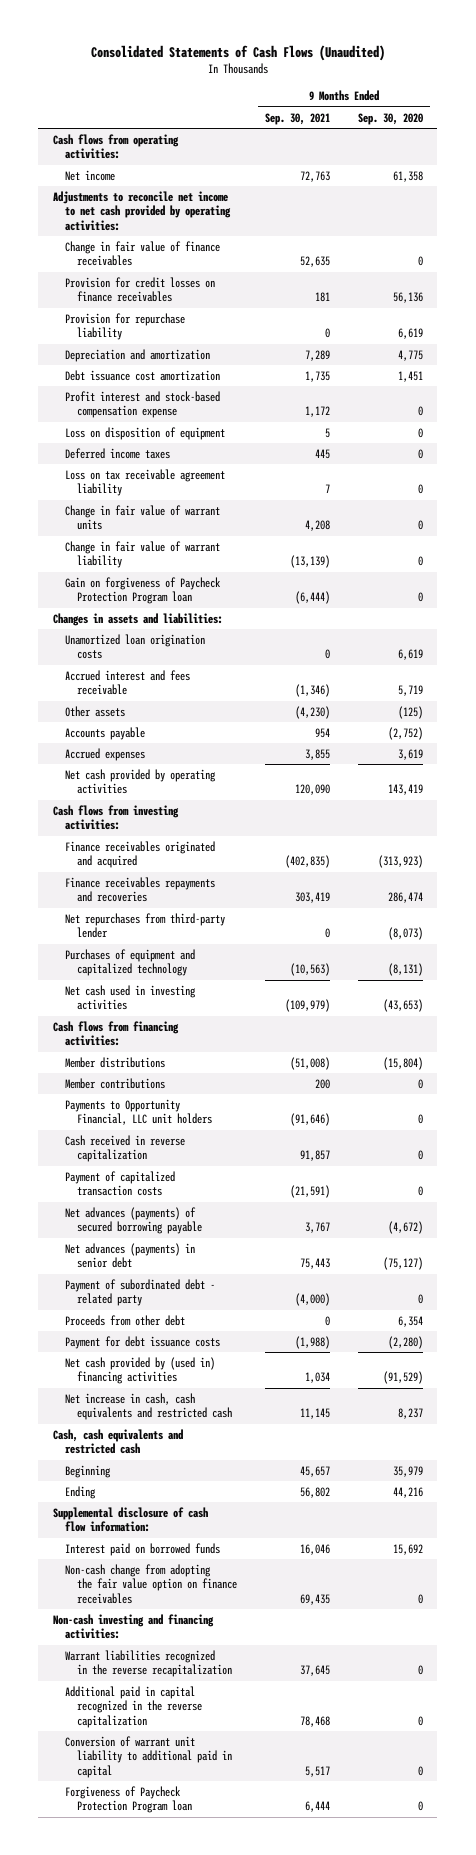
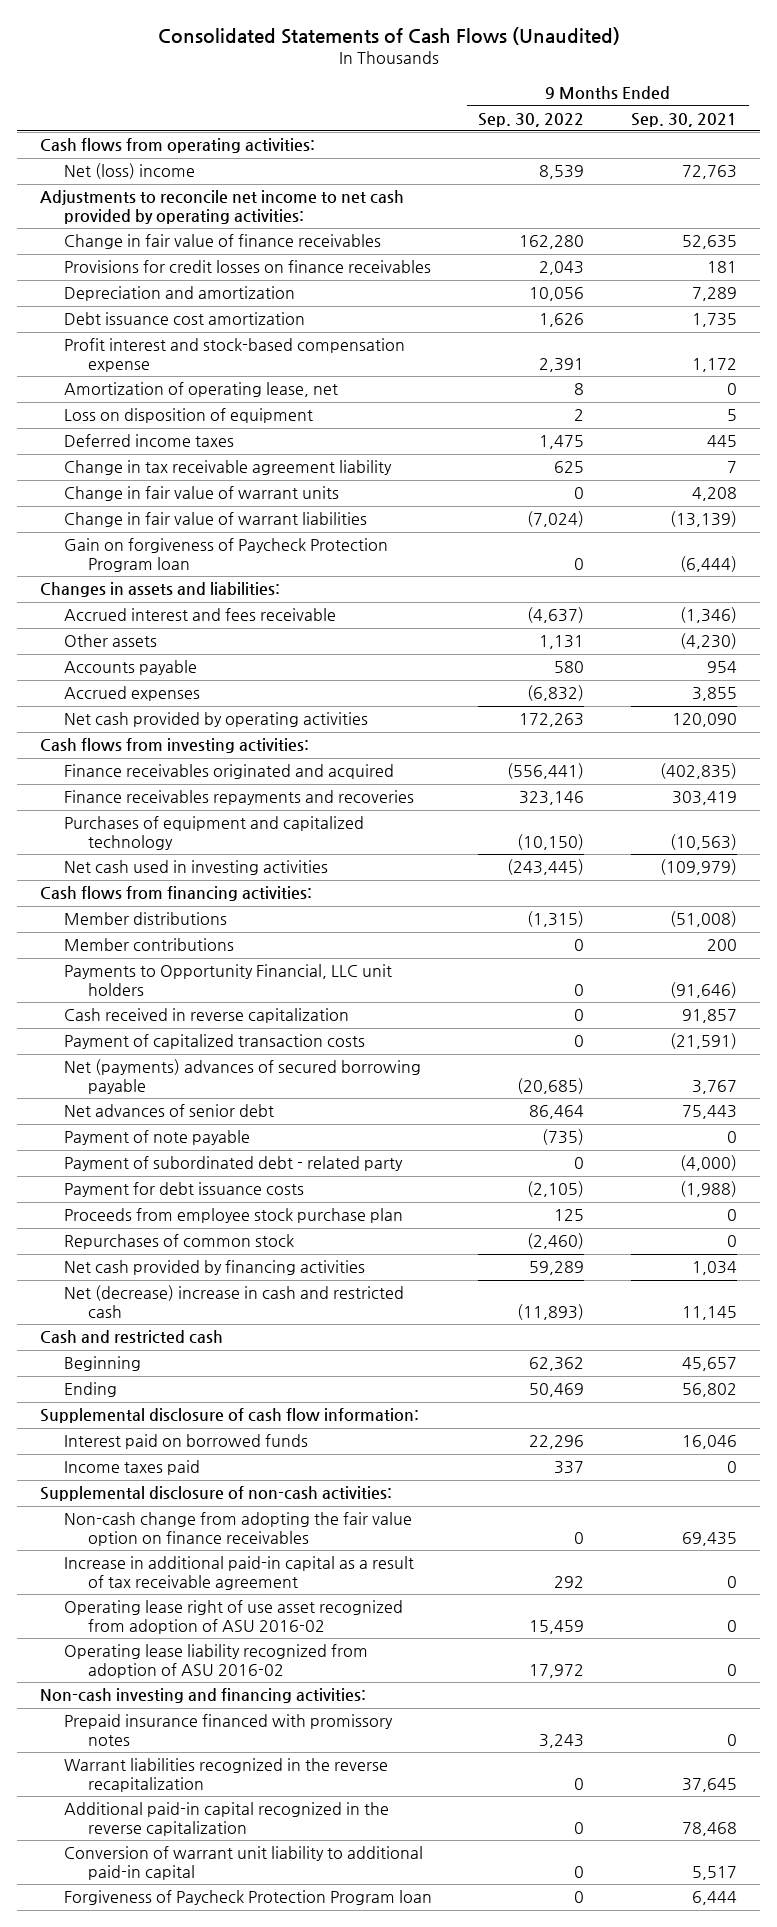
[358,112,424,125] Sep. 30, 2020 -> none
none -> [478,112,585,127] Sep. 30, 2022
[64,169,115,181] Net income -> [63,163,195,180] Net (loss) income
[64,312,185,341] Provision for repurchase liability -> none
[64,276,215,303] Provision for credit losses on finance receivables -> [63,260,431,274] Provisions for credit losses on finance receivables
none -> [63,382,338,398] Amortization of operating lease, net
[64,468,225,497] Loss on tax receivable agreement liability -> [63,460,392,476] Change in tax receivable agreement liability
[64,540,220,569] Change in fair value of warrant liability -> [63,512,367,528] Change in fair value of warrant liabilities
[64,633,205,660] Unamortized loan origination costs -> none
[64,912,225,939] Net repurchases from third-party lender -> none
[64,1206,202,1235] Net advances (payments) of secured borrowing payable -> [63,1059,421,1094] Net (payments) advances of secured borrowing payable
[64,1242,195,1269] Net advances (payments) in senior debt -> [63,1104,274,1118] Net advances of senior debt
none -> [63,1130,250,1146] Payment of note payable
[64,1314,185,1326] Proceeds from other debt -> none
none -> [63,1208,403,1224] Proceeds from employee stock purchase plan
none -> [63,1234,294,1250] Repurchases of common stock
[64,1356,215,1385] Net cash provided by (used in) financing activities -> [63,1260,365,1276] Net cash provided by financing activities
[64,1392,232,1421] Net increase in cash, cash equivalents and restricted cash -> [63,1285,404,1318] Net (decrease) increase in cash and restricted cash
[52,1428,183,1455] Cash, cash equivalents and restricted cash -> [40,1330,224,1345] Cash and restricted cash
none -> [63,1460,200,1476] Income taxes paid
none -> [40,1486,393,1502] Supplemental disclosure of non-cash activities:
none -> [63,1556,414,1590] Increase in additional paid-in capital as a result of tax receivable agreement
none -> [63,1600,403,1634] Operating lease right of use asset recognized from adoption of ASU 2016-02
none -> [63,1644,368,1678] Operating lease liability recognized from adoption of ASU 2016-02
none -> [63,1714,393,1746] Prepaid insurance financed with promissory notes
[64,1685,202,1728] Additional paid in capital recognized in the reverse capitalization -> [63,1802,389,1836] Additional paid-in capital recognized in the reverse capitalization
[64,1735,232,1778] Conversion of warrant unit liability to additional paid in capital -> [63,1846,423,1880] Conversion of warrant unit liability to additional paid-in capital

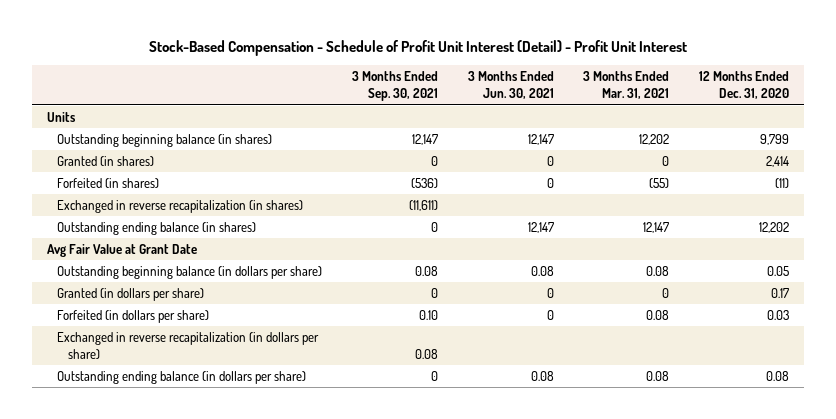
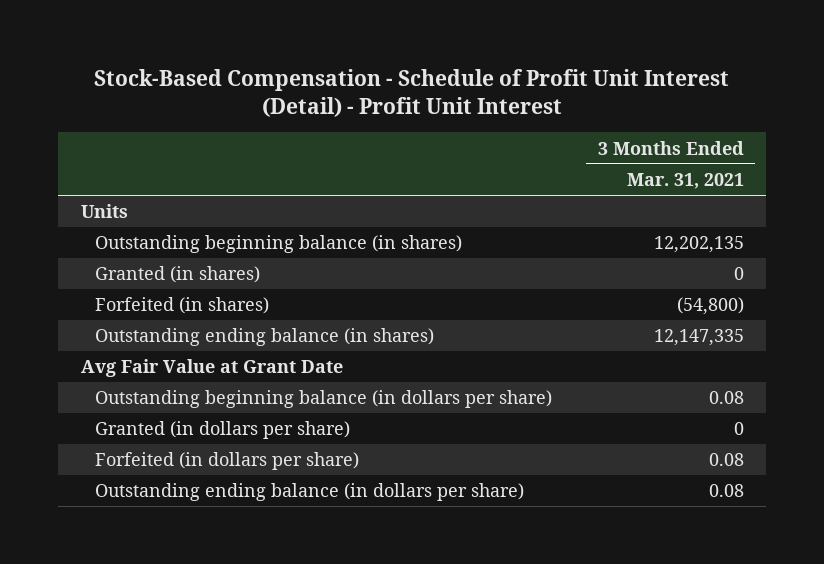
[351,71,438,102] 3 Months Ended Sep. 30, 2021 -> none
[467,71,554,100] 3 Months Ended Jun. 30, 2021 -> none
[699,71,790,100] 12 Months Ended Dec. 31, 2020 -> none
[639,133,670,145] 12,202 -> [653,236,744,254] 12,202,135
[57,199,304,213] Exchanged in reverse recapitalization (in shares) -> none
[649,177,670,188] (55) -> [676,297,744,316] (54,800)
[643,221,670,233] 12,147 -> [653,329,744,347] 12,147,335
[57,331,320,359] Exchanged in reverse recapitalization (in dollars per share) -> none

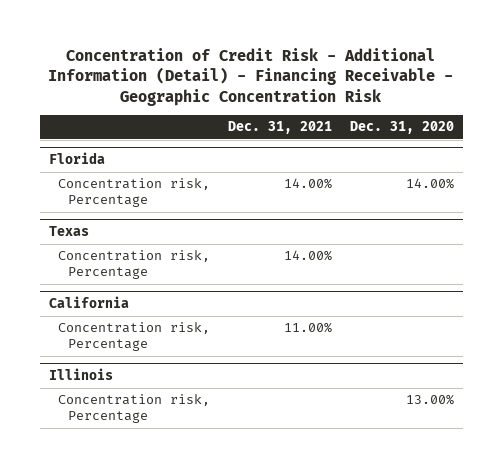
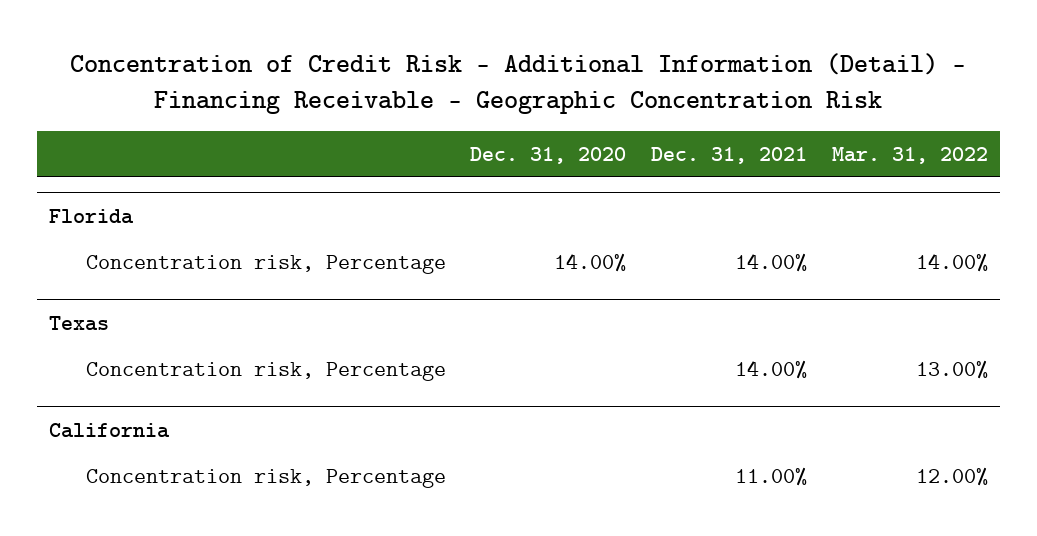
none -> [831,146,988,164] Mar. 31, 2022
[48,368,113,381] Illinois -> none
[58,394,211,424] Concentration risk, Percentage -> none

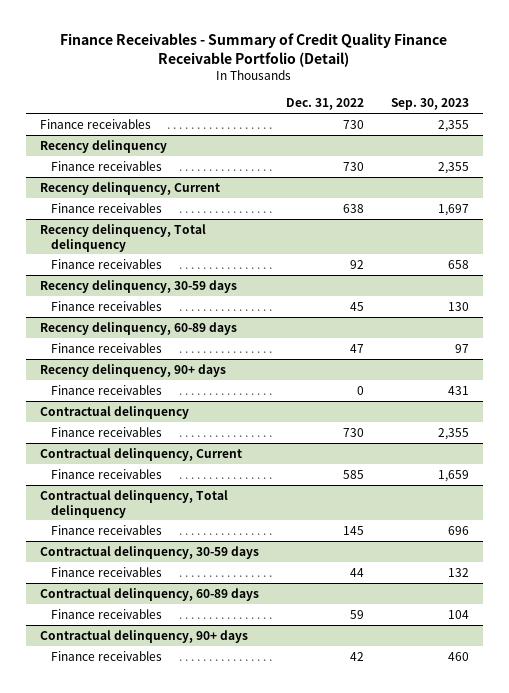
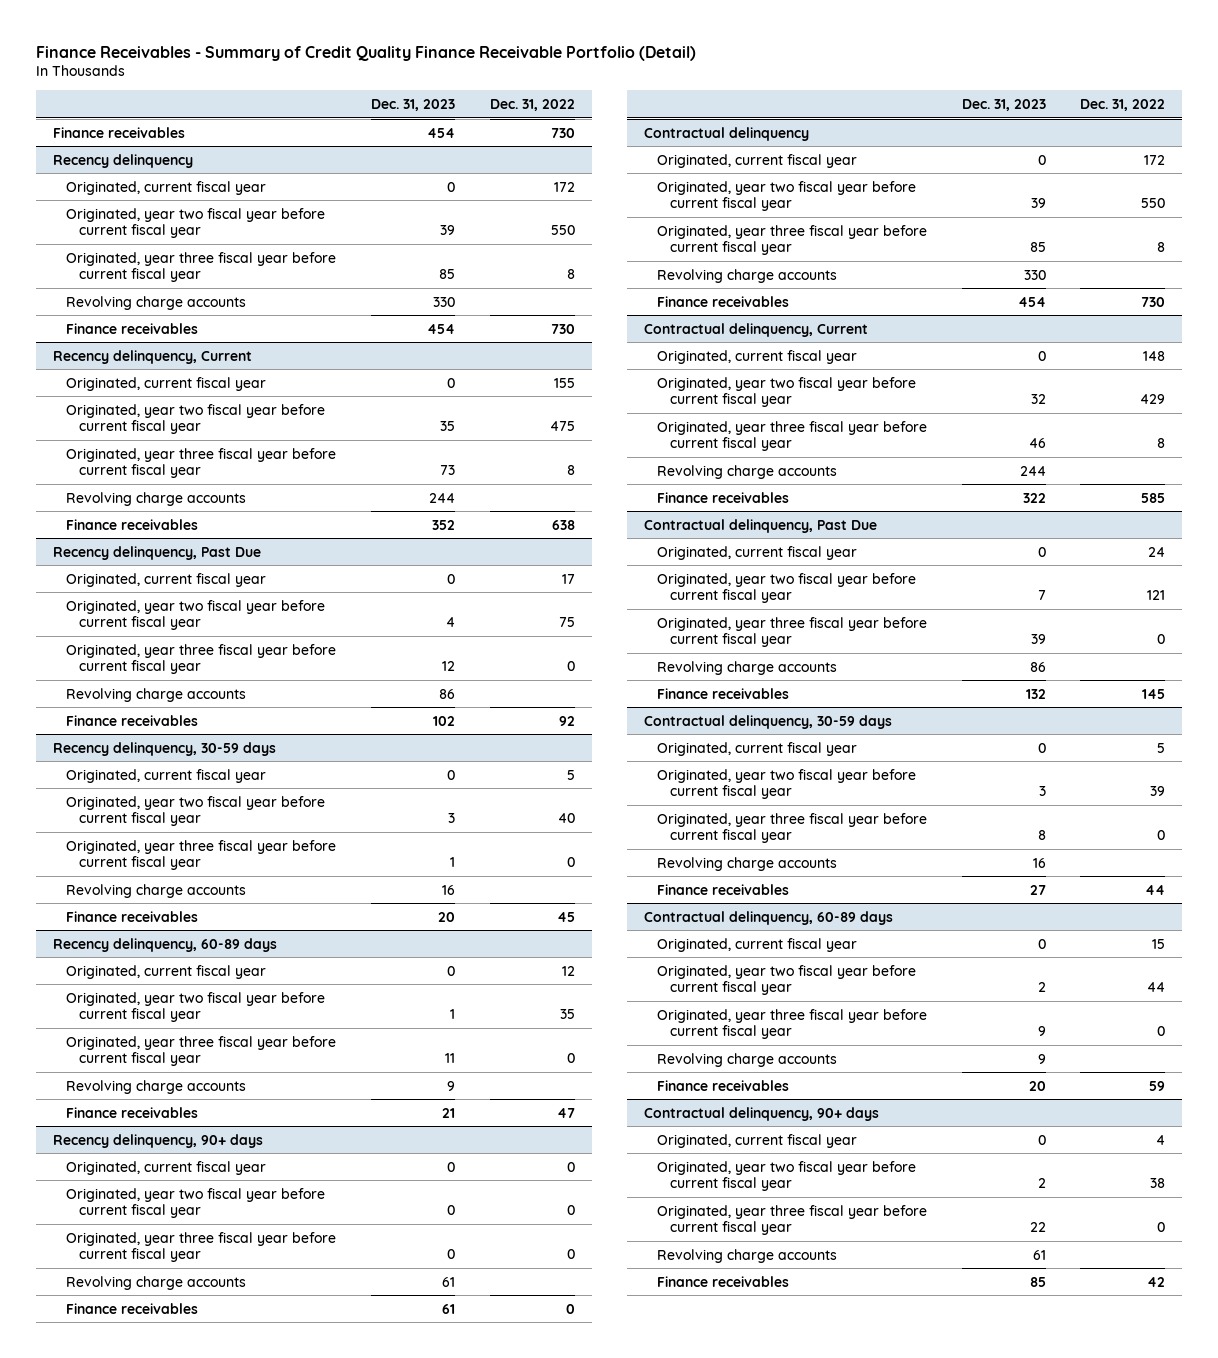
[391,98,470,111] Sep. 30, 2023 -> none
none -> [370,98,455,111] Dec. 31, 2023
none -> [66,180,267,195] Originated, current fiscal year
none -> [66,207,326,239] Originated, year two fiscal year before current fiscal year
none -> [66,251,337,283] Originated, year three fiscal year before current fiscal year
none -> [66,295,247,310] Revolving charge accounts
none -> [66,376,267,391] Originated, current fiscal year
none -> [66,403,326,435] Originated, year two fiscal year before current fiscal year
none -> [66,447,337,479] Originated, year three fiscal year before current fiscal year
none -> [66,491,247,506] Revolving charge accounts
[39,223,206,252] Recency delinquency, Total delinquency -> none
none -> [53,545,262,560] Recency delinquency, Past Due
none -> [66,572,267,587] Originated, current fiscal year
none -> [66,599,326,631] Originated, year two fiscal year before current fiscal year
none -> [66,643,337,675] Originated, year three fiscal year before current fiscal year
none -> [66,687,247,702] Revolving charge accounts
none -> [66,768,267,783] Originated, current fiscal year
none -> [66,795,326,827] Originated, year two fiscal year before current fiscal year
none -> [66,839,337,871] Originated, year three fiscal year before current fiscal year
none -> [66,883,247,898] Revolving charge accounts
none -> [66,964,267,979] Originated, current fiscal year
none -> [66,991,326,1023] Originated, year two fiscal year before current fiscal year
none -> [66,1035,337,1067] Originated, year three fiscal year before current fiscal year
none -> [66,1079,247,1094] Revolving charge accounts
none -> [66,1160,267,1175] Originated, current fiscal year
none -> [66,1187,326,1219] Originated, year two fiscal year before current fiscal year
none -> [66,1231,337,1263] Originated, year three fiscal year before current fiscal year
none -> [66,1275,247,1290] Revolving charge accounts
none -> [656,153,857,168] Originated, current fiscal year
none -> [656,180,916,212] Originated, year two fiscal year before current fiscal year
none -> [656,224,927,256] Originated, year three fiscal year before current fiscal year
none -> [656,268,837,283] Revolving charge accounts
none -> [656,349,857,364] Originated, current fiscal year
none -> [656,376,916,408] Originated, year two fiscal year before current fiscal year
none -> [656,420,927,452] Originated, year three fiscal year before current fiscal year
none -> [656,464,837,479] Revolving charge accounts
[39,489,228,518] Contractual delinquency, Total delinquency -> none
none -> [643,518,877,533] Contractual delinquency, Past Due
none -> [656,545,857,560] Originated, current fiscal year
none -> [656,572,916,604] Originated, year two fiscal year before current fiscal year
none -> [656,616,927,648] Originated, year three fiscal year before current fiscal year
none -> [656,660,837,675] Revolving charge accounts
none -> [656,741,857,756] Originated, current fiscal year
none -> [656,768,916,800] Originated, year two fiscal year before current fiscal year
none -> [656,812,927,844] Originated, year three fiscal year before current fiscal year
none -> [656,856,837,871] Revolving charge accounts
none -> [656,937,857,952] Originated, current fiscal year
none -> [656,964,916,996] Originated, year two fiscal year before current fiscal year
none -> [656,1008,927,1040] Originated, year three fiscal year before current fiscal year
none -> [656,1052,837,1067] Revolving charge accounts
none -> [656,1133,857,1148] Originated, current fiscal year
none -> [656,1160,916,1192] Originated, year two fiscal year before current fiscal year
none -> [656,1204,927,1236] Originated, year three fiscal year before current fiscal year
none -> [656,1248,837,1263] Revolving charge accounts

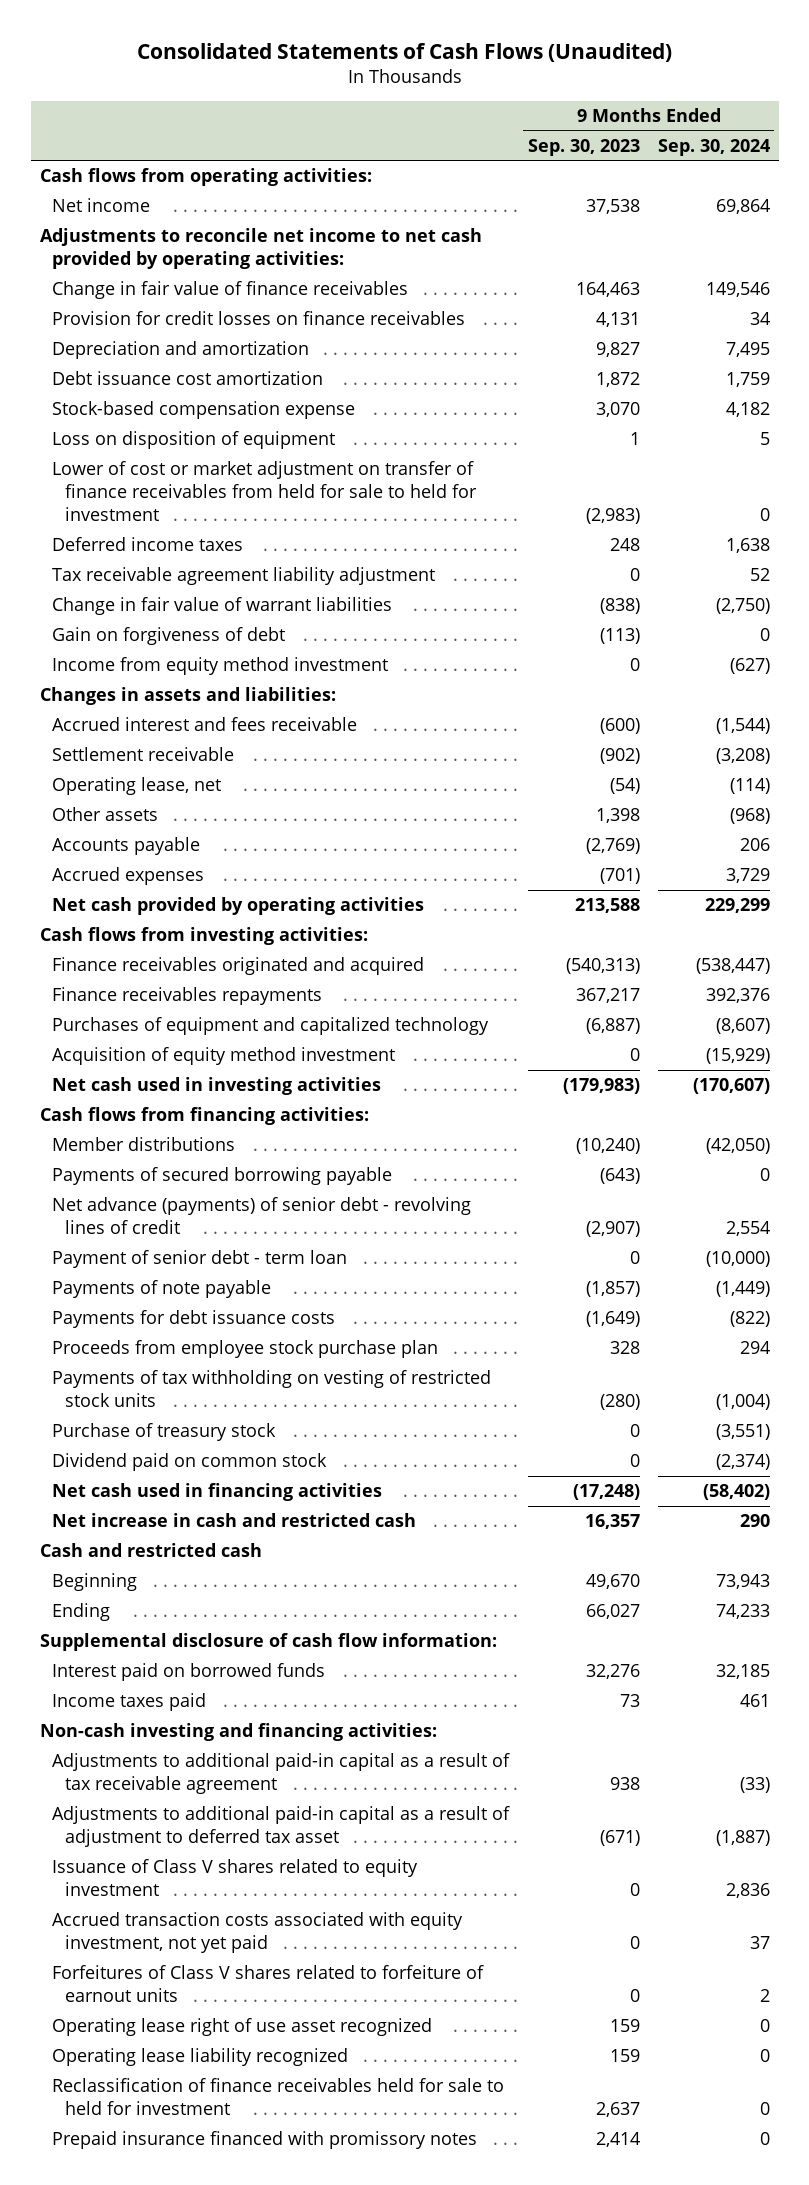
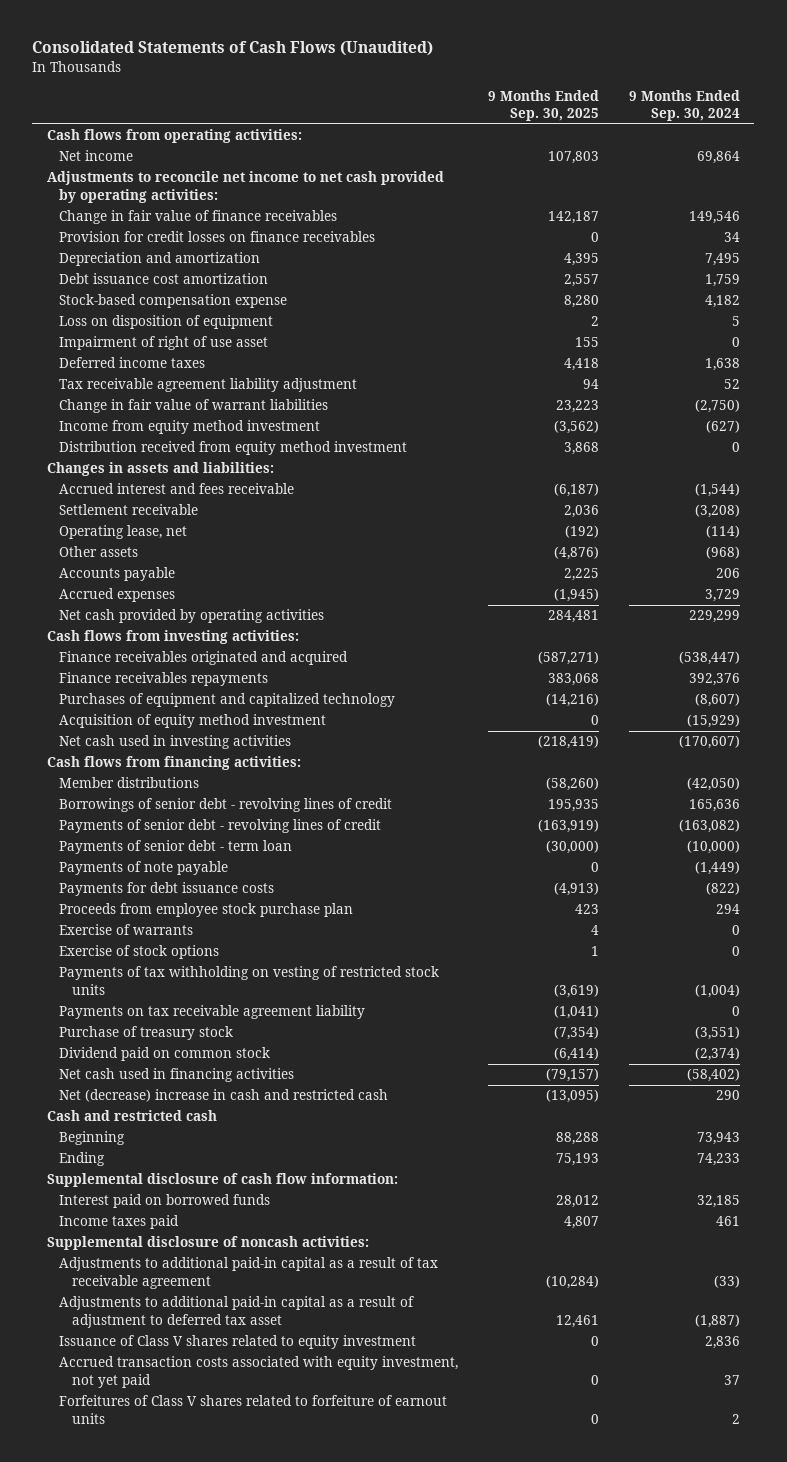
[527,138,640,156] Sep. 30, 2023 -> none
none -> [488,89,600,121] 9 Months Ended Sep. 30, 2025
[52,461,478,522] Lower of cost or market adjustment on transfer of finance receivables from held for sale to held for investment -> none
none -> [59,336,269,351] Impairment of right of use asset
[52,627,286,646] Gain on forgiveness of debt -> none
none -> [59,441,408,456] Distribution received from equity method investment
[52,1167,393,1186] Payments of secured borrowing payable -> none
none -> [59,798,393,813] Borrowings of senior debt - revolving lines of credit
[52,1197,472,1235] Net advance (payments) of senior debt - revolving lines of credit -> [59,819,382,834] Payments of senior debt - revolving lines of credit
[725,1221,770,1237] 2,554 -> [678,819,740,834] (163,082)
[52,1250,348,1269] Payment of senior debt - term loan -> [59,840,293,855] Payments of senior debt - term loan
none -> [59,924,194,936] Exercise of warrants
none -> [59,945,220,960] Exercise of stock options
none -> [59,1005,366,1020] Payments on tax receivable agreement liability
[52,1513,417,1528] Net increase in cash and restricted cash -> [59,1089,389,1103] Net (decrease) increase in cash and restricted cash
[39,1723,437,1742] Non-cash investing and financing activities: -> [47,1236,370,1251] Supplemental disclosure of noncash activities:
[52,2018,433,2037] Operating lease right of use asset recognized -> none
[52,2048,349,2067] Operating lease liability recognized -> none
[52,2078,505,2116] Reclassification of finance receivables held for sale to held for investment -> none
[52,2131,478,2150] Prepaid insurance financed with promissory notes -> none

